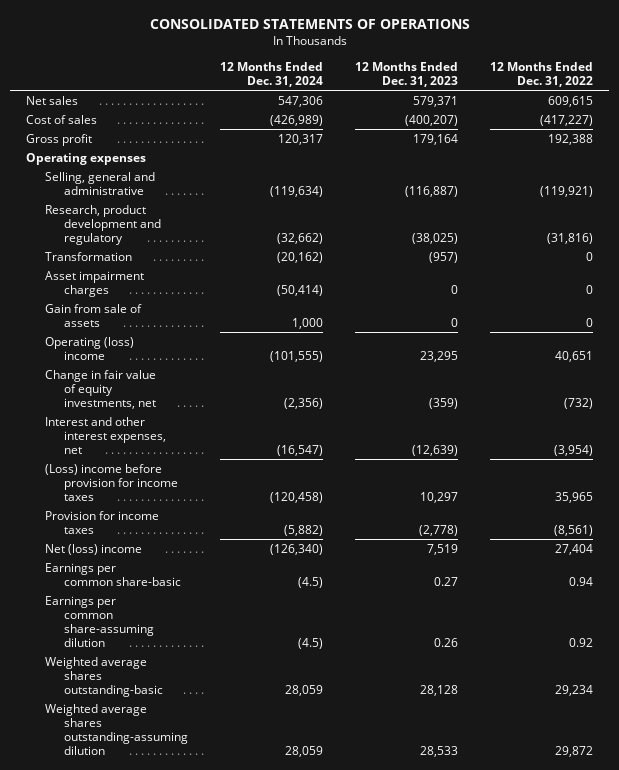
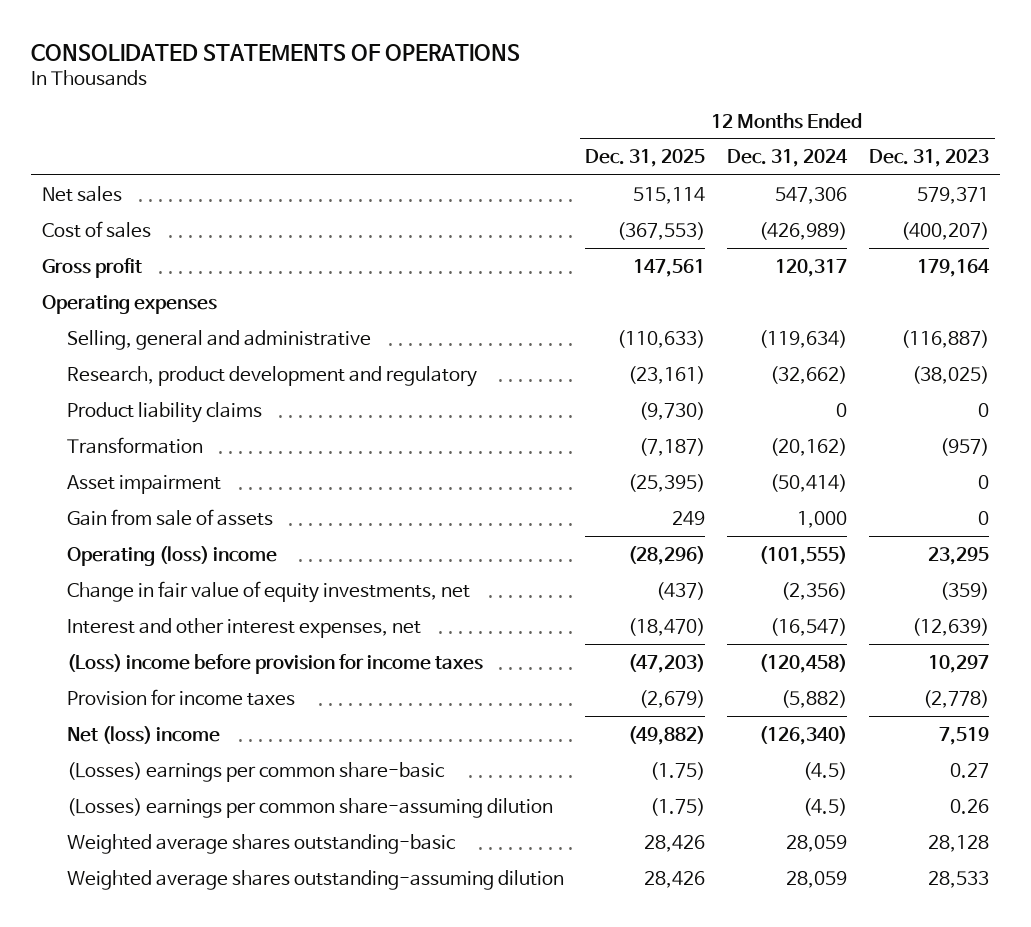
[490,61,594,87] 12 Months Ended Dec. 31, 2022 -> none
none -> [585,149,706,168] Dec. 31, 2025
none -> [66,401,262,423] Product liability claims
[45,270,145,297] Asset impairment charges -> [66,474,221,494] Asset impairment
[45,562,181,586] Earnings per common share-basic -> [66,761,445,782] (Losses) earnings per common share-basic
[45,595,154,647] Earnings per common share-assuming dilution -> [66,797,553,818] (Losses) earnings per common share-assuming dilution

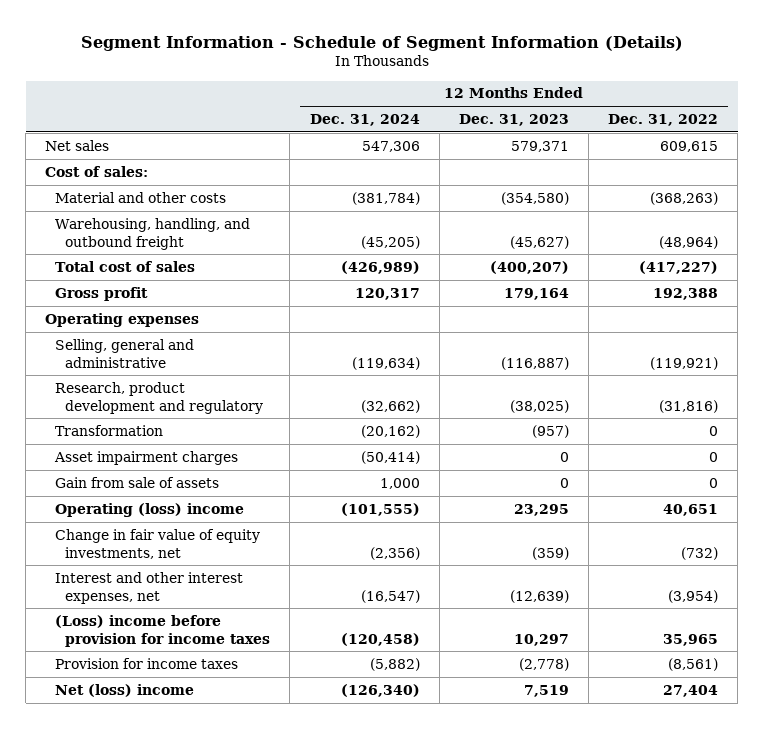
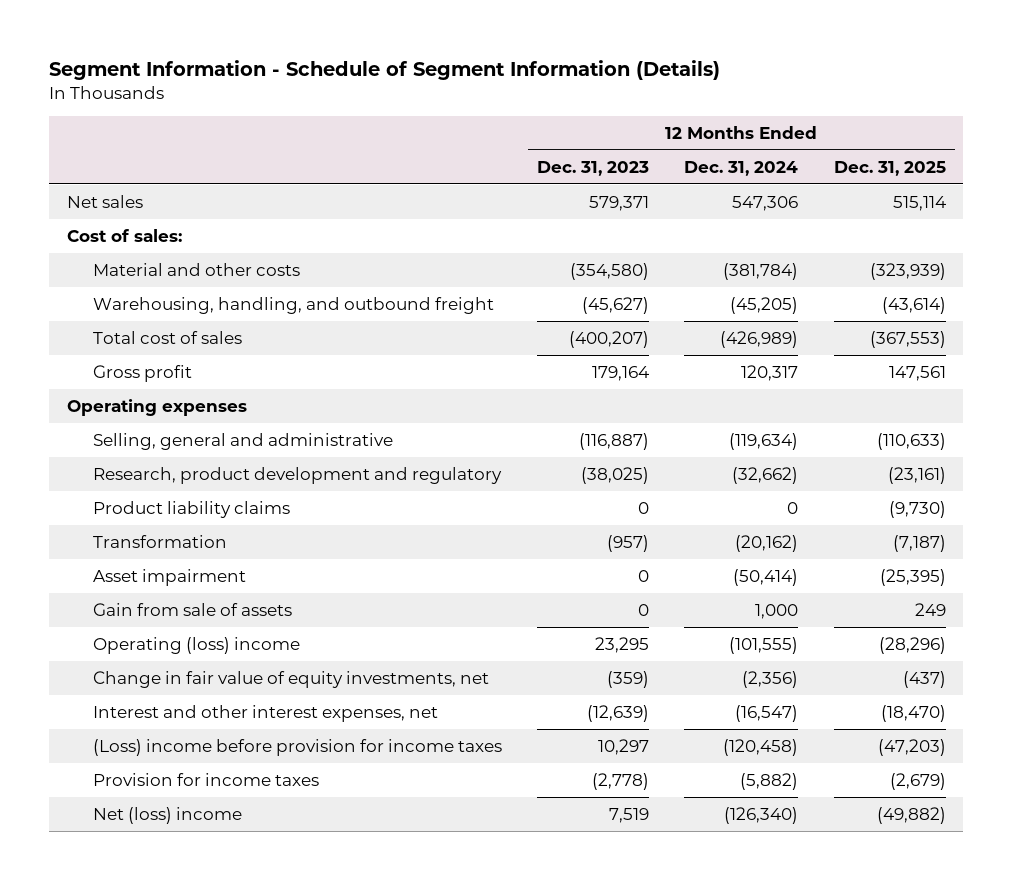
[608,114,719,127] Dec. 31, 2022 -> none
none -> [833,160,946,176] Dec. 31, 2025
none -> [92,500,290,518] Product liability claims
[54,450,239,465] Asset impairment charges -> [92,568,246,586] Asset impairment

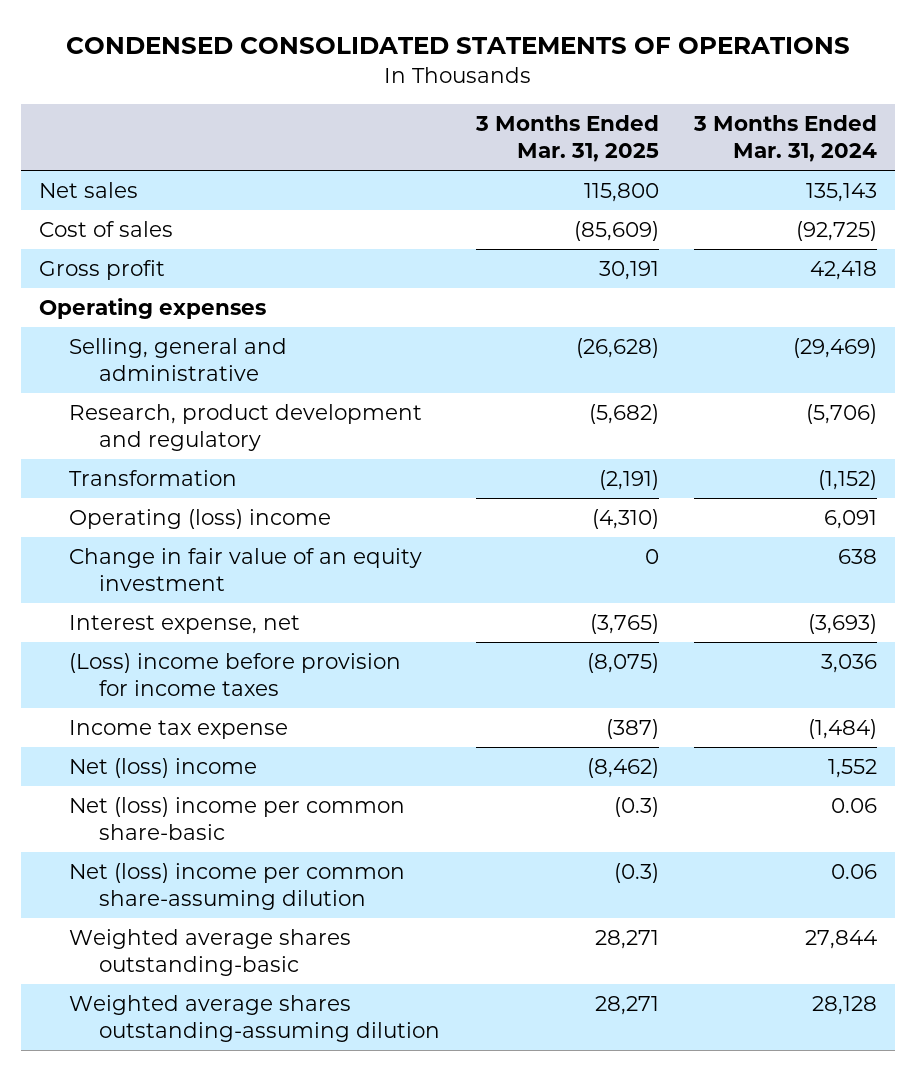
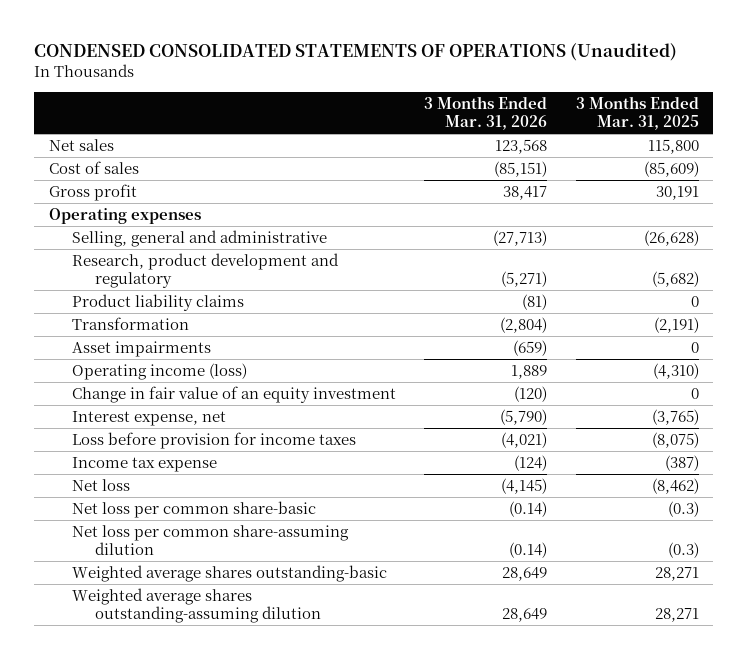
[66,36,851,54] CONDENSED CONSOLIDATED STATEMENTS OF OPERATIONS -> [34,43,678,62] CONDENSED CONSOLIDATED STATEMENTS OF OPERATIONS (Unaudited)
[693,115,878,162] 3 Months Ended Mar. 31, 2024 -> none
none -> [424,95,548,130] 3 Months Ended Mar. 31, 2026
none -> [71,293,244,311] Product liability claims
none -> [71,340,211,357] Asset impairments
[68,509,331,530] Operating (loss) income -> [71,362,247,380] Operating income (loss)
[68,653,401,696] (Loss) income before provision for income taxes -> [71,431,356,449] Loss before provision for income taxes
[68,758,257,779] Net (loss) income -> [71,478,130,491] Net loss
[68,797,405,840] Net (loss) income per common share-basic -> [71,500,316,518] Net loss per common share-basic
[68,863,405,910] Net (loss) income per common share-assuming dilution -> [71,524,349,555] Net loss per common share-assuming dilution

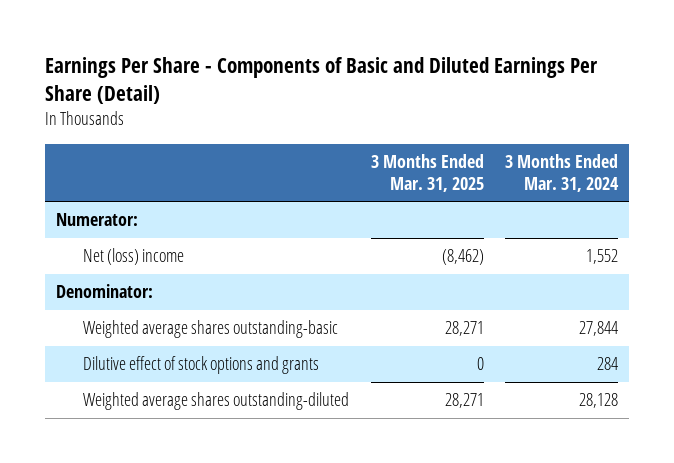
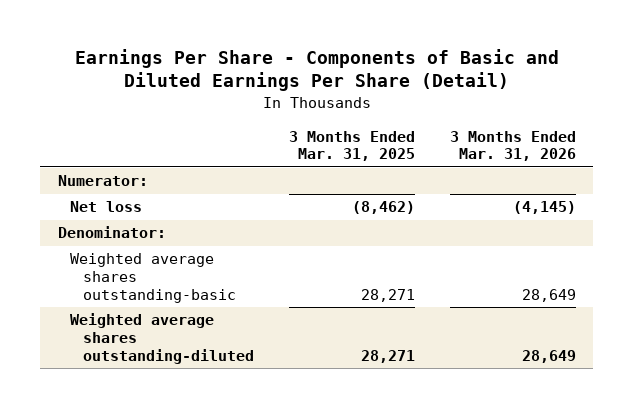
[505,153,620,192] 3 Months Ended Mar. 31, 2024 -> none
none -> [449,130,576,162] 3 Months Ended Mar. 31, 2026
[83,248,185,266] Net (loss) income -> [70,201,143,213] Net loss
[83,356,320,375] Dilutive effect of stock options and grants -> none

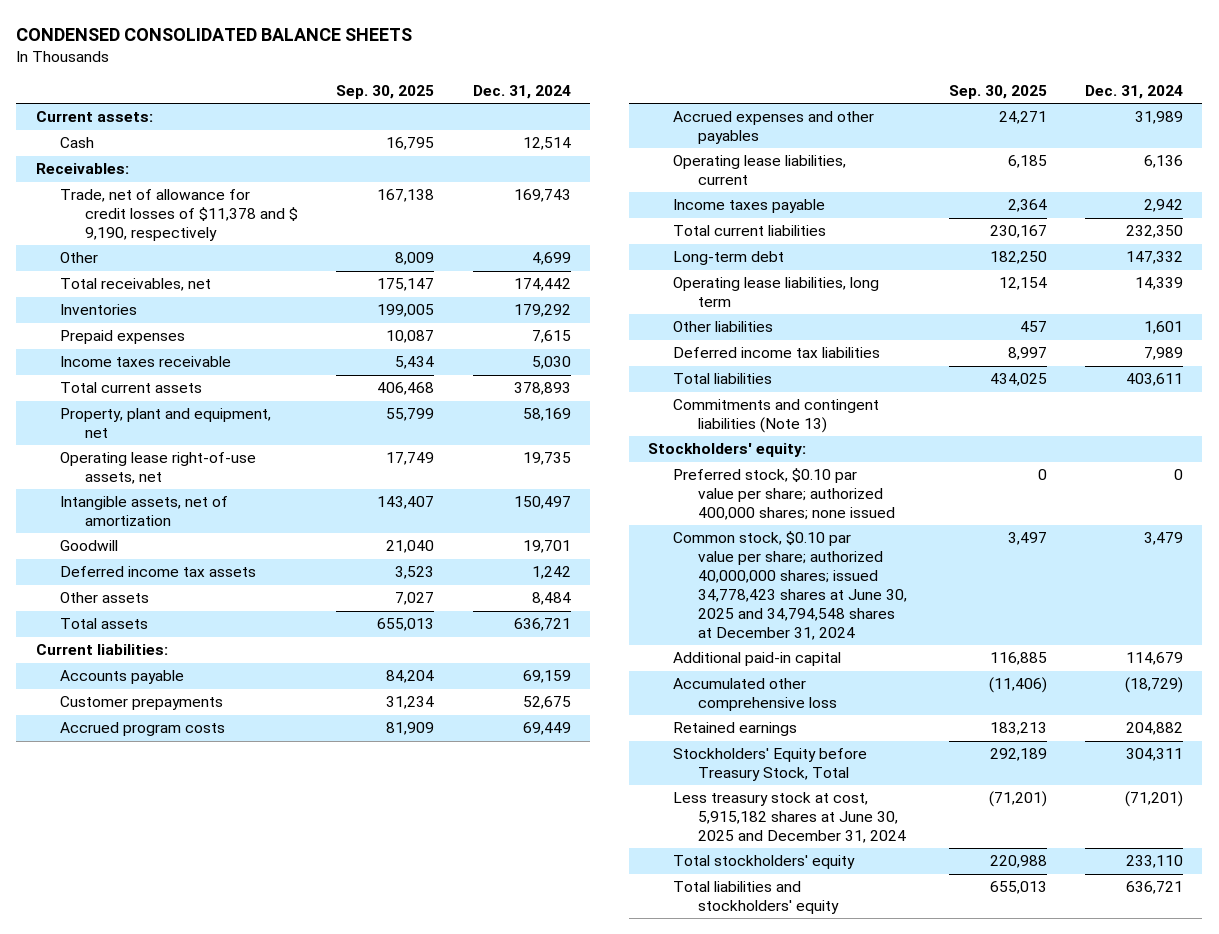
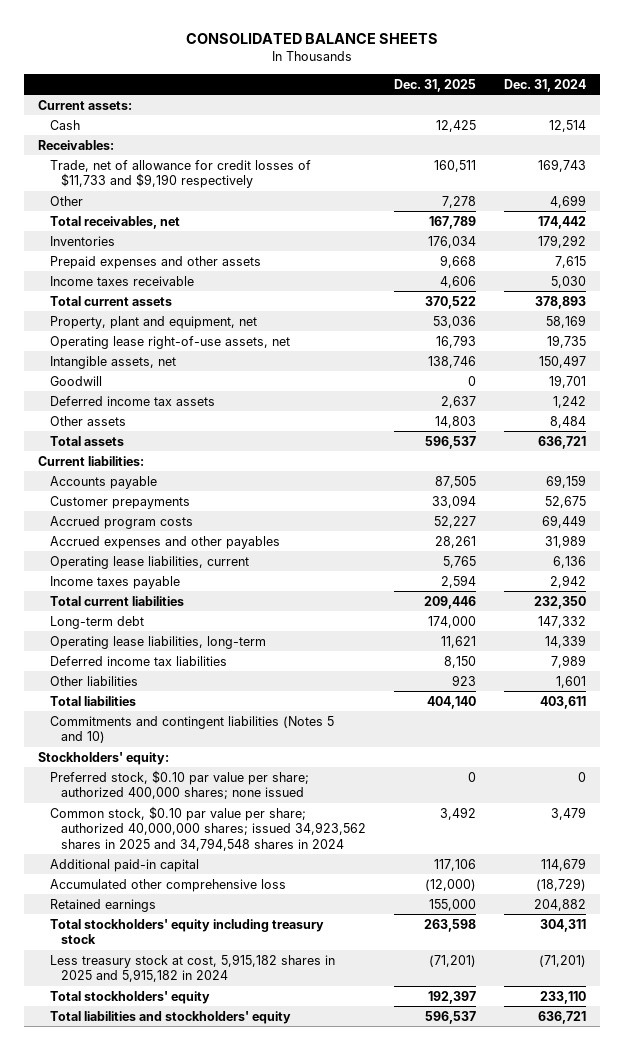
[16,27,413,41] CONDENSED CONSOLIDATED BALANCE SHEETS -> [186,32,439,44] CONSOLIDATED BALANCE SHEETS
[336,84,435,99] Sep. 30, 2025 -> none
none -> [394,78,477,92] Dec. 31, 2025
[60,189,299,242] Trade, net of allowance for credit losses of $11,378 and $ 9,190, respectively -> [49,159,311,189] Trade, net of allowance for credit losses of $11,733 and $9,190 respectively
[60,330,186,345] Prepaid expenses -> [49,255,261,269] Prepaid expenses and other assets
[60,496,229,527] Intangible assets, net of amortization -> [49,355,176,369] Intangible assets, net
[672,277,879,308] Operating lease liabilities, long term -> [49,635,266,649] Operating lease liabilities, long-term
[672,321,773,333] Other liabilities -> [49,675,138,686] Other liabilities
[672,399,879,434] Commitments and contingent liabilities (Note 13) -> [49,715,334,744] Commitments and contingent liabilities (Notes 5 and 10)
[672,531,907,640] Common stock, $0.10 par value per share; authorized 40,000,000 shares; issued 34,778,423 shares at June 30, 2025 and 34,794,548 shares at December 31, 2024 -> [49,805,367,851] Common stock, $0.10 par value per share; authorized 40,000,000 shares; issued 34,923,562 shares in 2025 and 34,794,548 shares in 2024
[672,748,867,782] Stockholders' Equity before Treasury Stock, Total -> [49,918,324,945] Total stockholders' equity including treasury stock
[672,792,906,844] Less treasury stock at cost, 5,915,182 shares at June 30, 2025 and December 31, 2024 -> [49,953,335,983] Less treasury stock at cost, 5,915,182 shares in 2025 and 5,915,182 in 2024

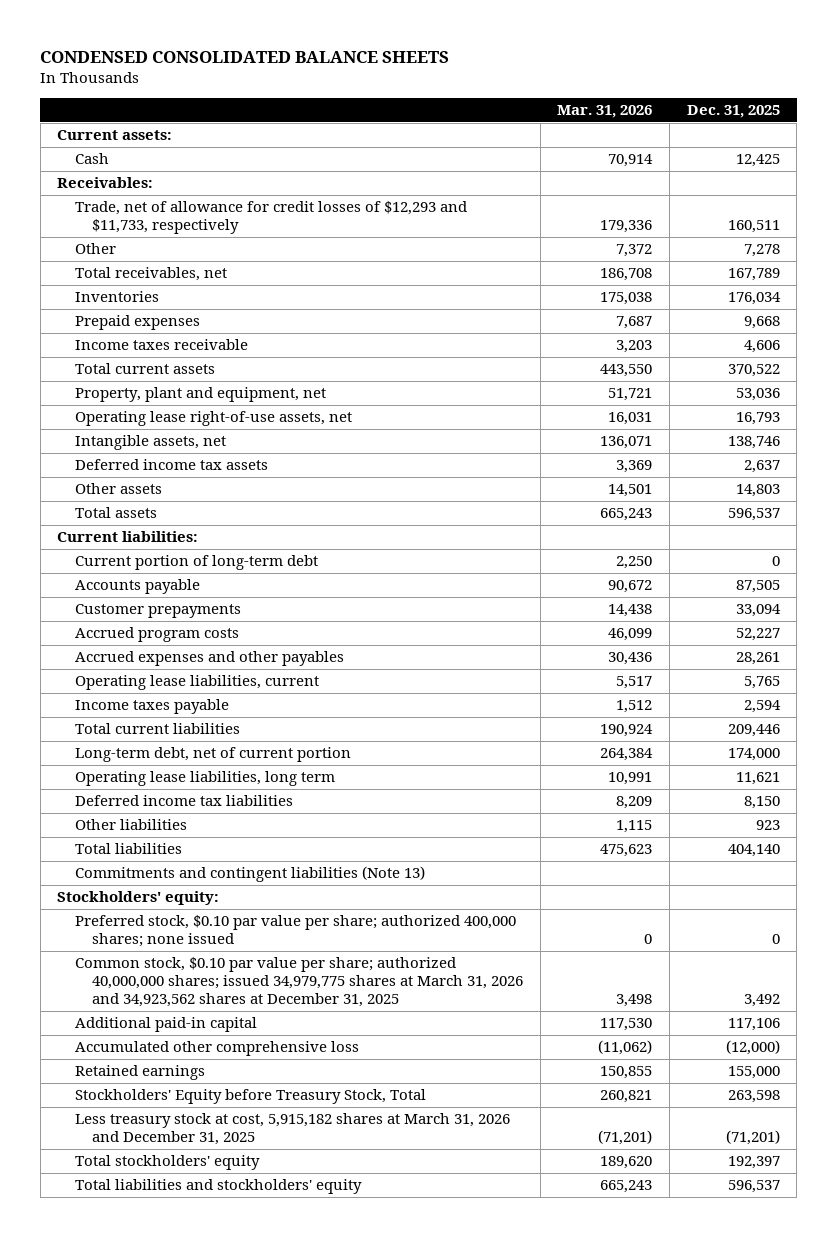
[186,32,439,44] CONSOLIDATED BALANCE SHEETS -> [40,51,450,64] CONDENSED CONSOLIDATED BALANCE SHEETS
[504,78,587,92] Dec. 31, 2024 -> none
none -> [557,105,653,119] Mar. 31, 2026
[49,159,311,189] Trade, net of allowance for credit losses of $11,733 and $9,190 respectively -> [74,201,467,235] Trade, net of allowance for credit losses of $12,293 and $11,733, respectively
[49,255,261,269] Prepaid expenses and other assets -> [74,315,200,331] Prepaid expenses
[49,375,102,386] Goodwill -> none
none -> [74,555,318,571] Current portion of long-term debt
[49,615,144,629] Long-term debt -> [74,747,351,763] Long-term debt, net of current portion
[49,635,266,649] Operating lease liabilities, long-term -> [74,771,335,787] Operating lease liabilities, long term
[49,715,334,744] Commitments and contingent liabilities (Notes 5 and 10) -> [74,866,425,883] Commitments and contingent liabilities (Note 13)
[49,805,367,851] Common stock, $0.10 par value per share; authorized 40,000,000 shares; issued 34,923,562 shares in 2025 and 34,794,548 shares in 2024 -> [74,957,523,1008] Common stock, $0.10 par value per share; authorized 40,000,000 shares; issued 34,979,775 shares at March 31, 2026 and 34,923,562 shares at December 31, 2025
[49,918,324,945] Total stockholders' equity including treasury stock -> [74,1089,426,1105] Stockholders' Equity before Treasury Stock, Total
[49,953,335,983] Less treasury stock at cost, 5,915,182 shares in 2025 and 5,915,182 in 2024 -> [74,1113,510,1146] Less treasury stock at cost, 5,915,182 shares at March 31, 2026 and December 31, 2025

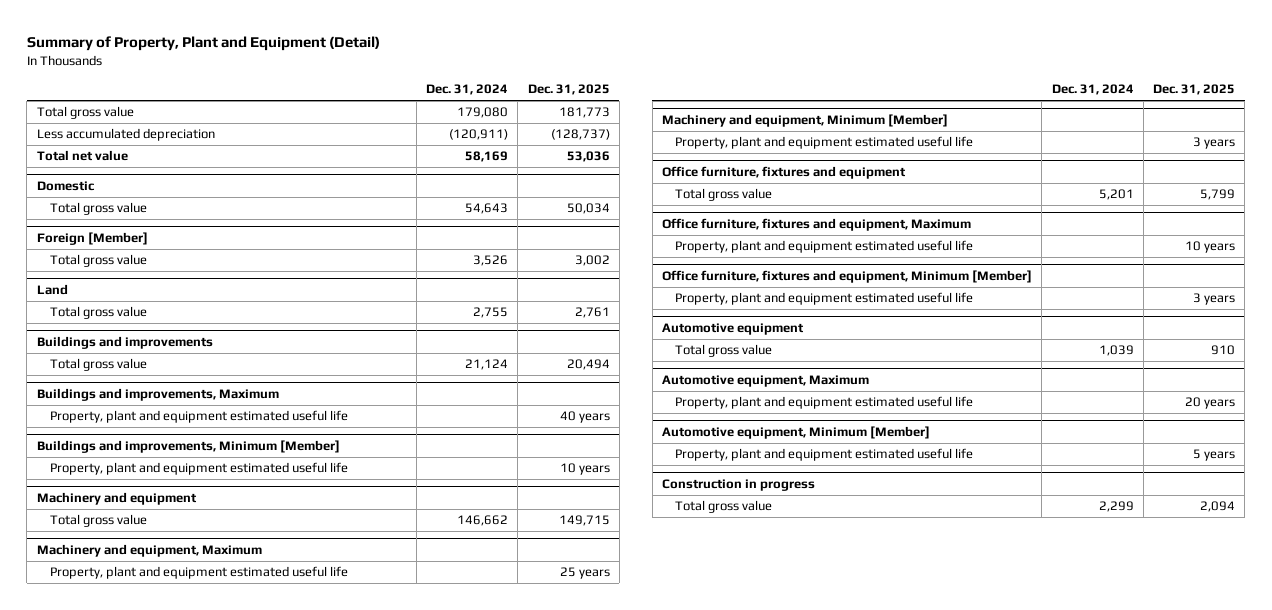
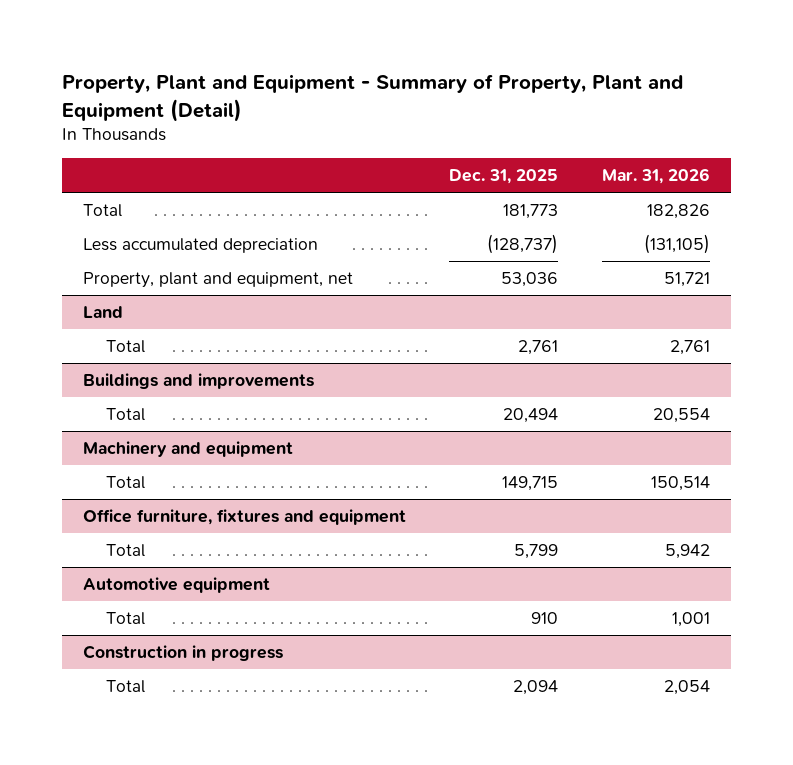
[26,36,380,52] Summary of Property, Plant and Equipment (Detail) -> [61,74,683,122] Property, Plant and Equipment - Summary of Property, Plant and Equipment (Detail)
[426,84,509,96] Dec. 31, 2024 -> none
none -> [601,168,710,185] Mar. 31, 2026
[36,106,134,120] Total gross value -> [83,204,123,218] Total
[36,180,95,191] Domestic -> none
[49,202,147,216] Total gross value -> none
[36,231,148,245] Foreign [Member] -> none
[49,254,147,268] Total gross value -> none
[36,150,128,162] Total net value -> [83,272,354,289] Property, plant and equipment, net
[49,306,147,320] Total gross value -> [105,340,145,354] Total
[36,387,279,401] Buildings and improvements, Maximum -> none
[49,410,348,424] Property, plant and equipment estimated useful life -> none
[36,439,340,453] Buildings and improvements, Minimum [Member] -> none
[49,462,348,476] Property, plant and equipment estimated useful life -> none
[49,358,147,372] Total gross value -> [105,408,145,422] Total
[36,543,262,557] Machinery and equipment, Maximum -> none
[49,566,348,580] Property, plant and equipment estimated useful life -> none
[662,113,949,127] Machinery and equipment, Minimum [Member] -> none
[675,136,974,150] Property, plant and equipment estimated useful life -> none
[49,514,147,528] Total gross value -> [105,476,145,490] Total
[662,217,972,231] Office furniture, fixtures and equipment, Maximum -> none
[675,240,974,254] Property, plant and equipment estimated useful life -> none
[662,269,1033,283] Office furniture, fixtures and equipment, Minimum [Member] -> none
[675,292,974,306] Property, plant and equipment estimated useful life -> none
[675,188,773,202] Total gross value -> [105,544,145,558] Total
[662,374,870,387] Automotive equipment, Maximum -> none
[675,396,974,410] Property, plant and equipment estimated useful life -> none
[662,425,931,439] Automotive equipment, Minimum [Member] -> none
[675,448,974,462] Property, plant and equipment estimated useful life -> none
[675,344,773,358] Total gross value -> [105,612,145,626] Total
[675,500,773,514] Total gross value -> [105,680,145,694] Total

